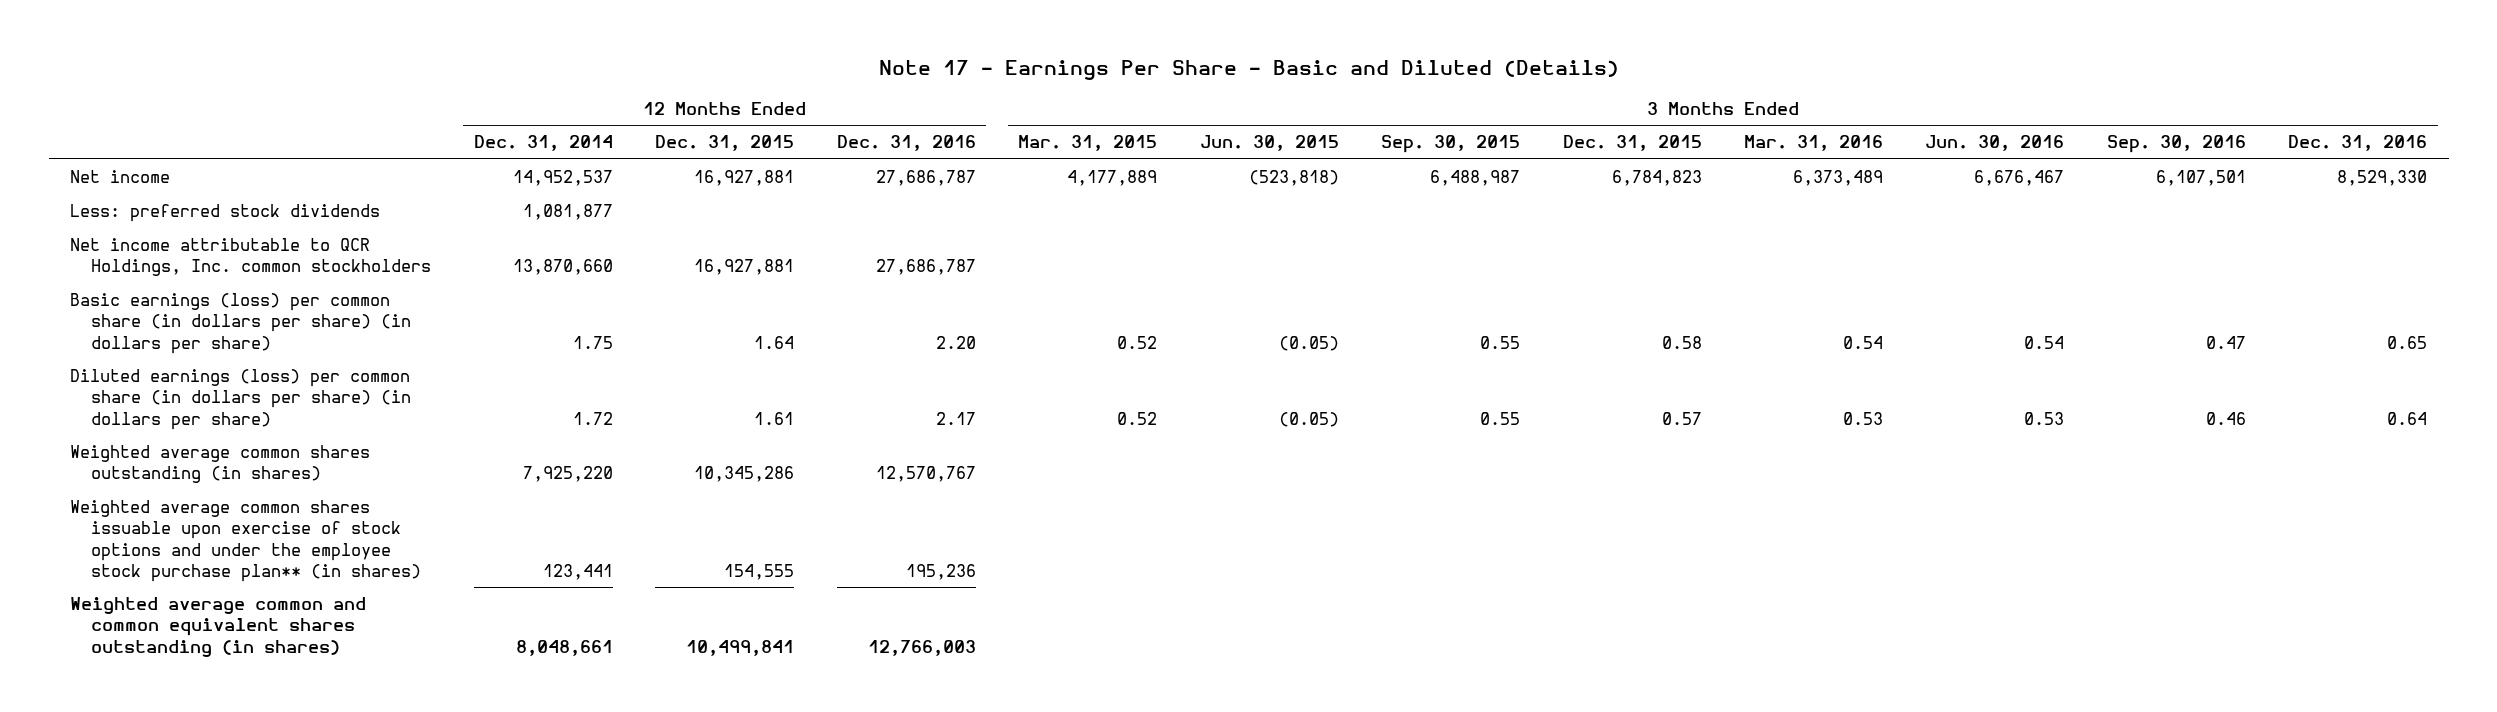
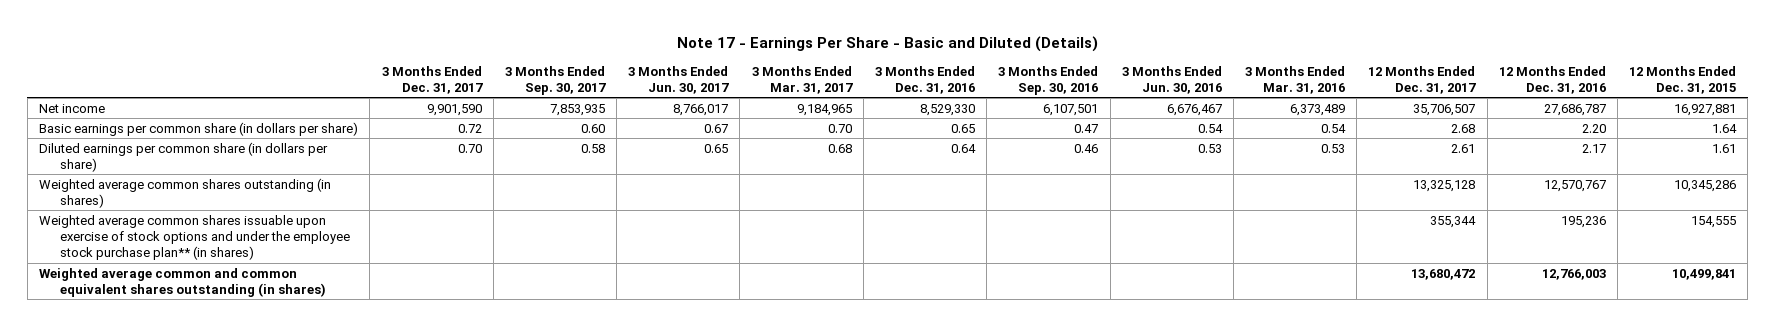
[473,135,613,152] Dec. 31, 2014 -> none
[1018,135,1158,152] Mar. 31, 2015 -> none
[1199,135,1339,152] Jun. 30, 2015 -> none
[1381,135,1521,154] Sep. 30, 2015 -> none
[1562,135,1702,152] Dec. 31, 2015 -> none
none -> [381,65,483,95] 3 Months Ended Dec. 31, 2017
none -> [504,65,606,96] 3 Months Ended Sep. 30, 2017
none -> [628,65,730,95] 3 Months Ended Jun. 30, 2017
none -> [751,65,853,95] 3 Months Ended Mar. 31, 2017
none -> [1368,65,1477,95] 12 Months Ended Dec. 31, 2017
[70,204,381,223] Less: preferred stock dividends -> none
[70,238,432,277] Net income attributable to QCR Holdings, Inc. common stockholders -> none
[70,293,412,354] Basic earnings (loss) per common share (in dollars per share) (in dollars per share) -> [39,121,359,136] Basic earnings per common share (in dollars per share)
[70,369,412,430] Diluted earnings (loss) per common share (in dollars per share) (in dollars per share) -> [39,141,329,173] Diluted earnings per common share (in dollars per share)

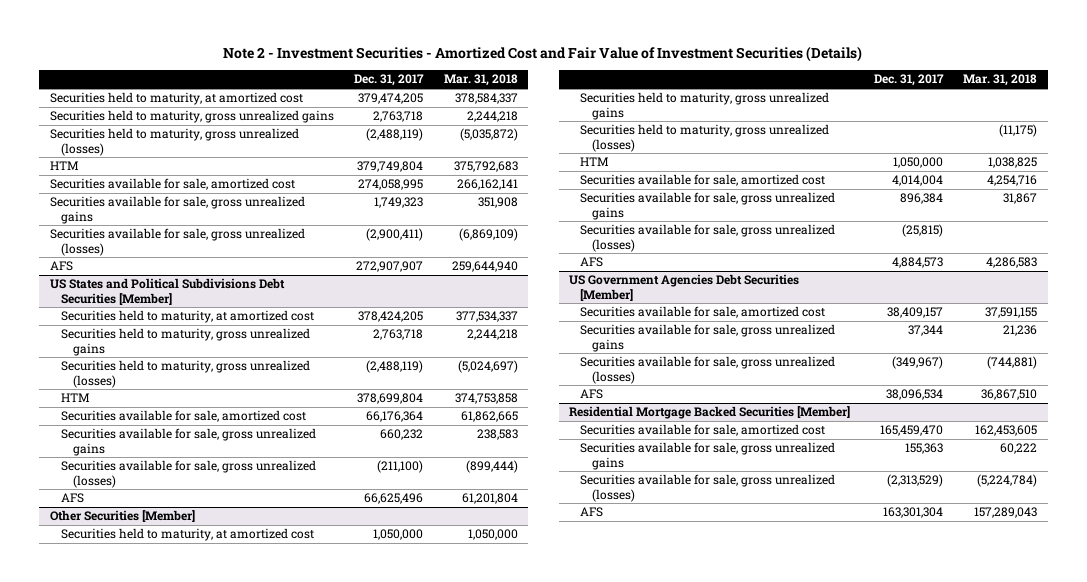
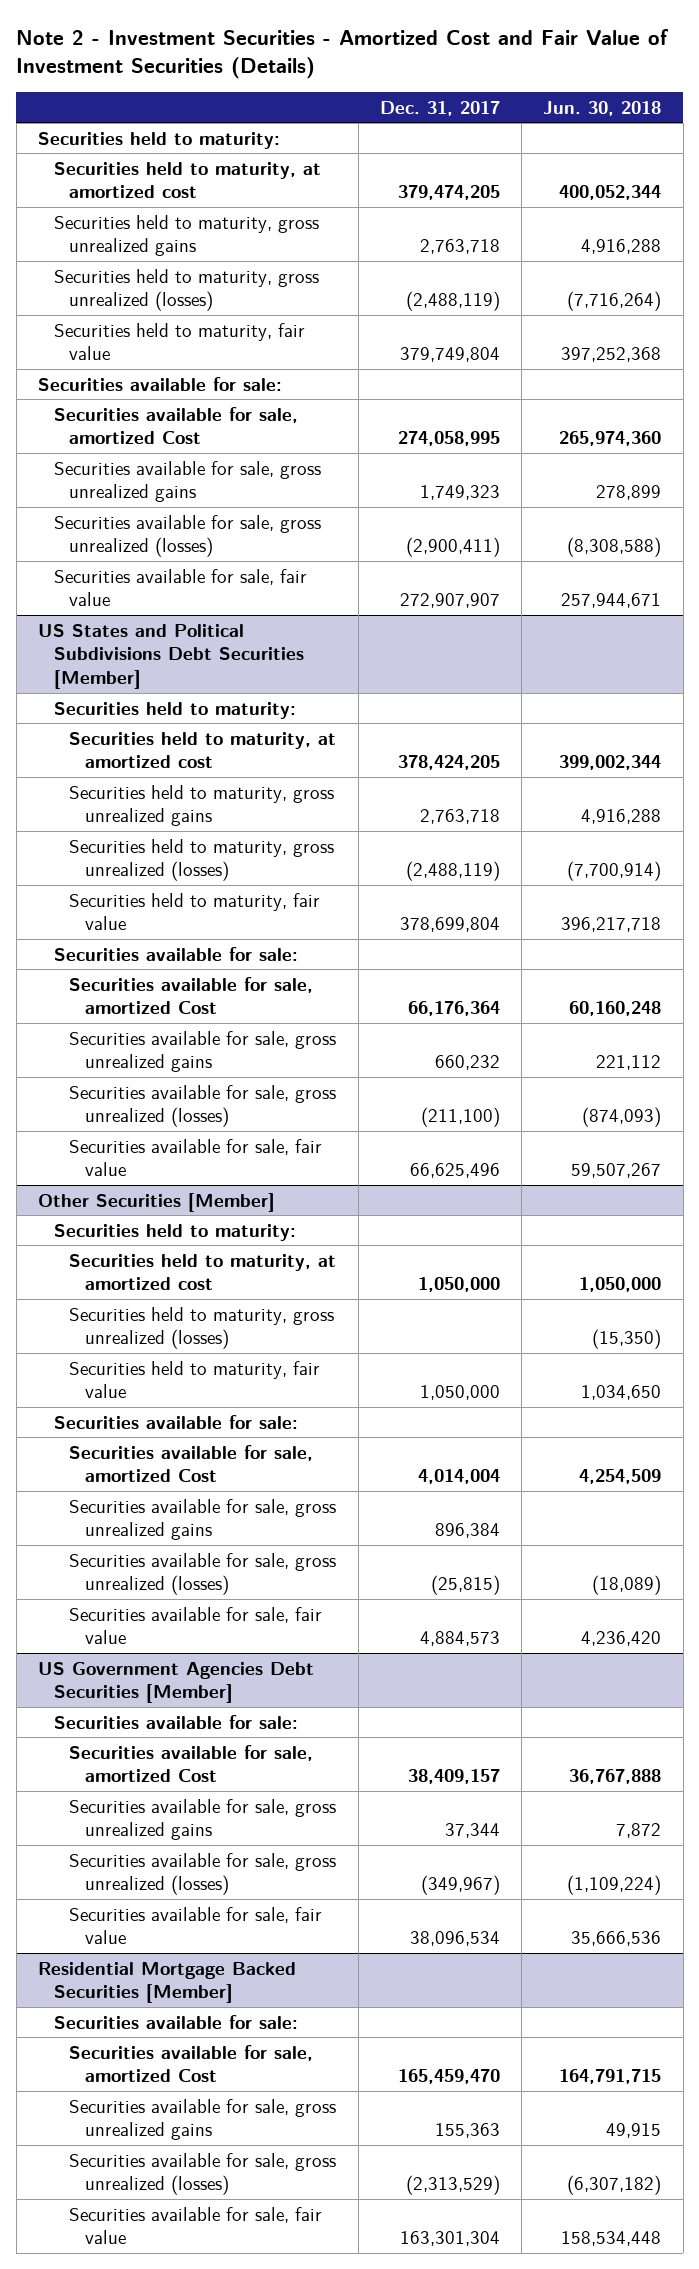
[444,74,519,87] Mar. 31, 2018 -> none
none -> [543,100,662,116] Jun. 30, 2018
none -> [38,131,281,149] Securities held to maturity:
[49,161,79,171] HTM -> [53,322,305,361] Securities held to maturity, fair value
none -> [38,376,283,391] Securities available for sale:
[49,178,295,191] Securities available for sale, amortized cost -> [53,406,298,445] Securities available for sale, amortized Cost
[49,261,73,272] AFS -> [53,568,307,607] Securities available for sale, fair value
none -> [53,701,296,719] Securities held to maturity:
[61,393,91,403] HTM -> [69,892,321,931] Securities held to maturity, fair value
none -> [53,946,298,961] Securities available for sale:
[61,410,307,423] Securities available for sale, amortized cost -> [69,976,314,1015] Securities available for sale, amortized Cost
[61,493,85,504] AFS -> [69,1138,323,1177] Securities available for sale, fair value
none -> [53,1223,296,1241] Securities held to maturity:
[580,92,830,120] Securities held to maturity, gross unrealized gains -> none
[580,157,610,167] HTM -> [69,1360,321,1399] Securities held to maturity, fair value
none -> [53,1414,298,1429] Securities available for sale:
[580,174,826,187] Securities available for sale, amortized cost -> [69,1444,314,1483] Securities available for sale, amortized Cost
[580,257,604,268] AFS -> [69,1606,323,1645] Securities available for sale, fair value
none -> [53,1714,298,1729] Securities available for sale:
[580,306,826,319] Securities available for sale, amortized cost -> [69,1744,314,1783] Securities available for sale, amortized Cost
[580,389,604,400] AFS -> [69,1906,323,1945] Securities available for sale, fair value
none -> [53,2014,298,2029] Securities available for sale:
[580,424,826,437] Securities available for sale, amortized cost -> [69,2044,314,2083] Securities available for sale, amortized Cost
[580,507,604,518] AFS -> [69,2206,323,2245] Securities available for sale, fair value

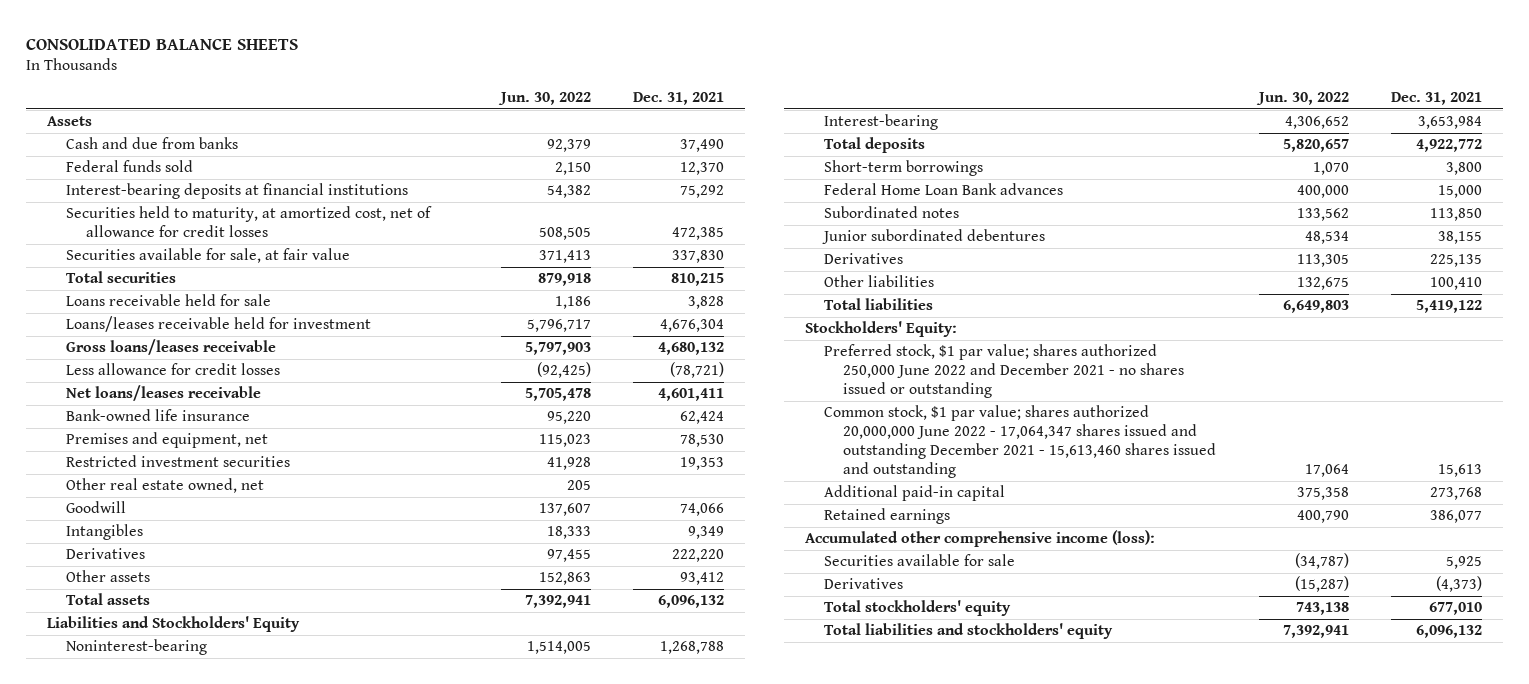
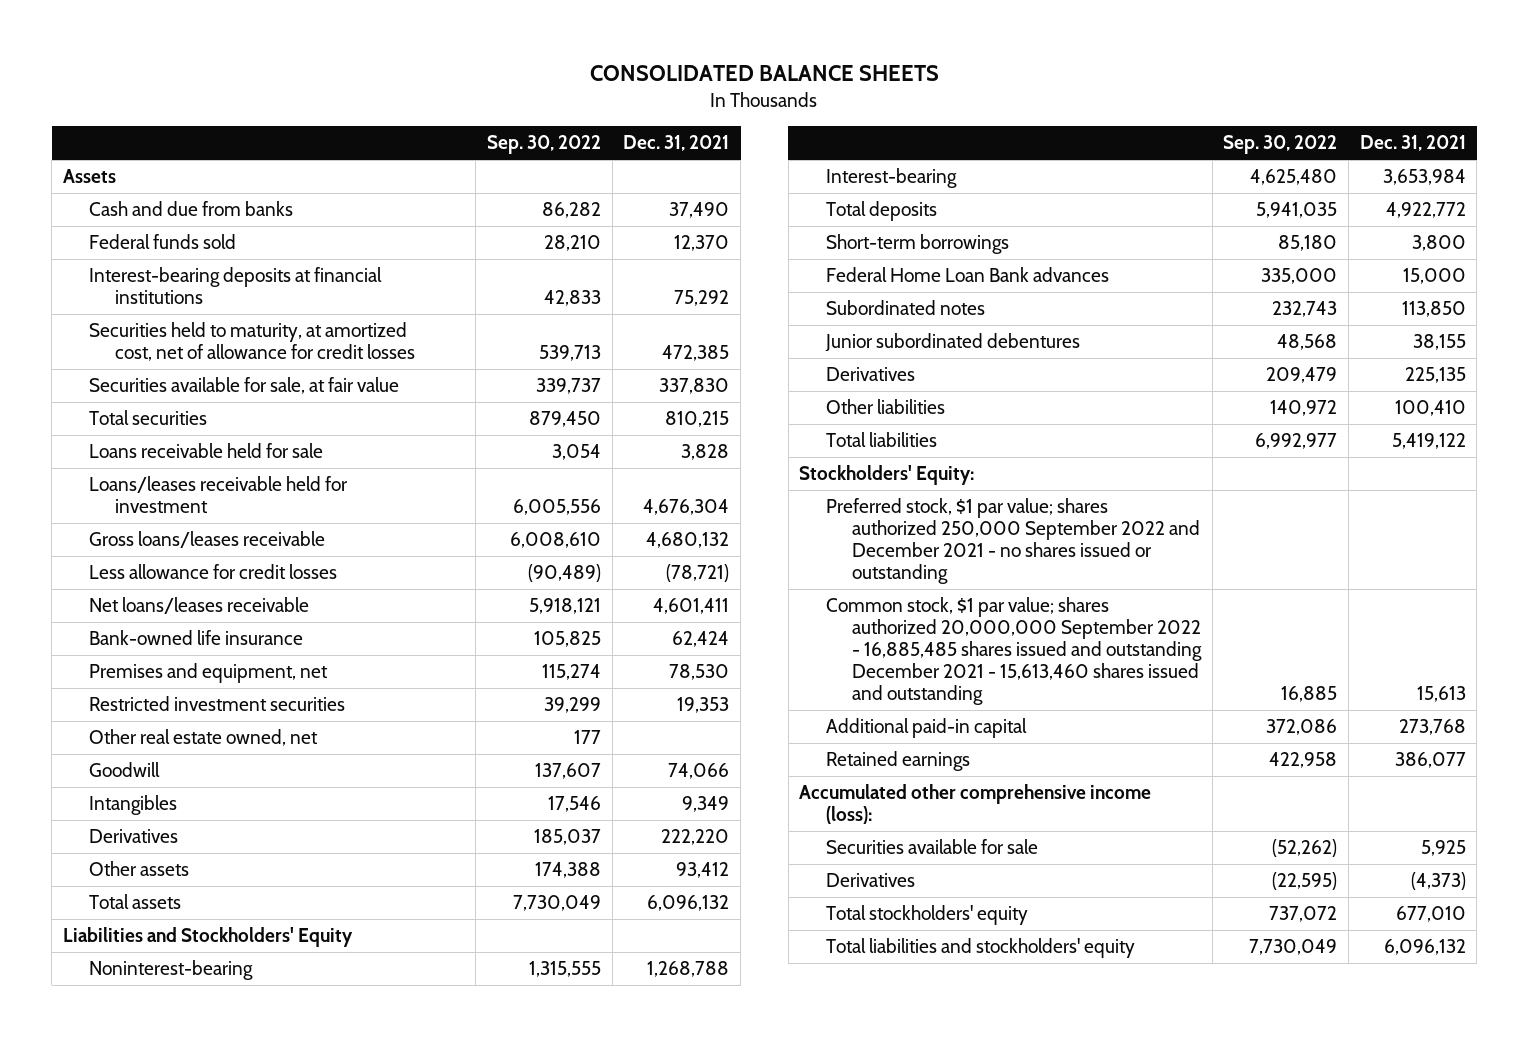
[498,91,592,105] Jun. 30, 2022 -> none
none -> [486,135,601,155] Sep. 30, 2022
[824,344,1185,399] Preferred stock, $1 par value; shares authorized 250,000 June 2022 and December 2021 - no shares issued or outstanding -> [825,498,1200,584] Preferred stock, $1 par value; shares authorized 250,000 September 2022 and December 2021 - no shares issued or outstanding
[824,405,1217,479] Common stock, $1 par value; shares authorized 20,000,000 June 2022 - 17,064,347 shares issued and outstanding December 2021 - 15,613,460 shares issued and outstanding -> [825,597,1202,705] Common stock, $1 par value; shares authorized 20,000,000 September 2022 - 16,885,485 shares issued and outstanding December 2021 - 15,613,460 shares issued and outstanding

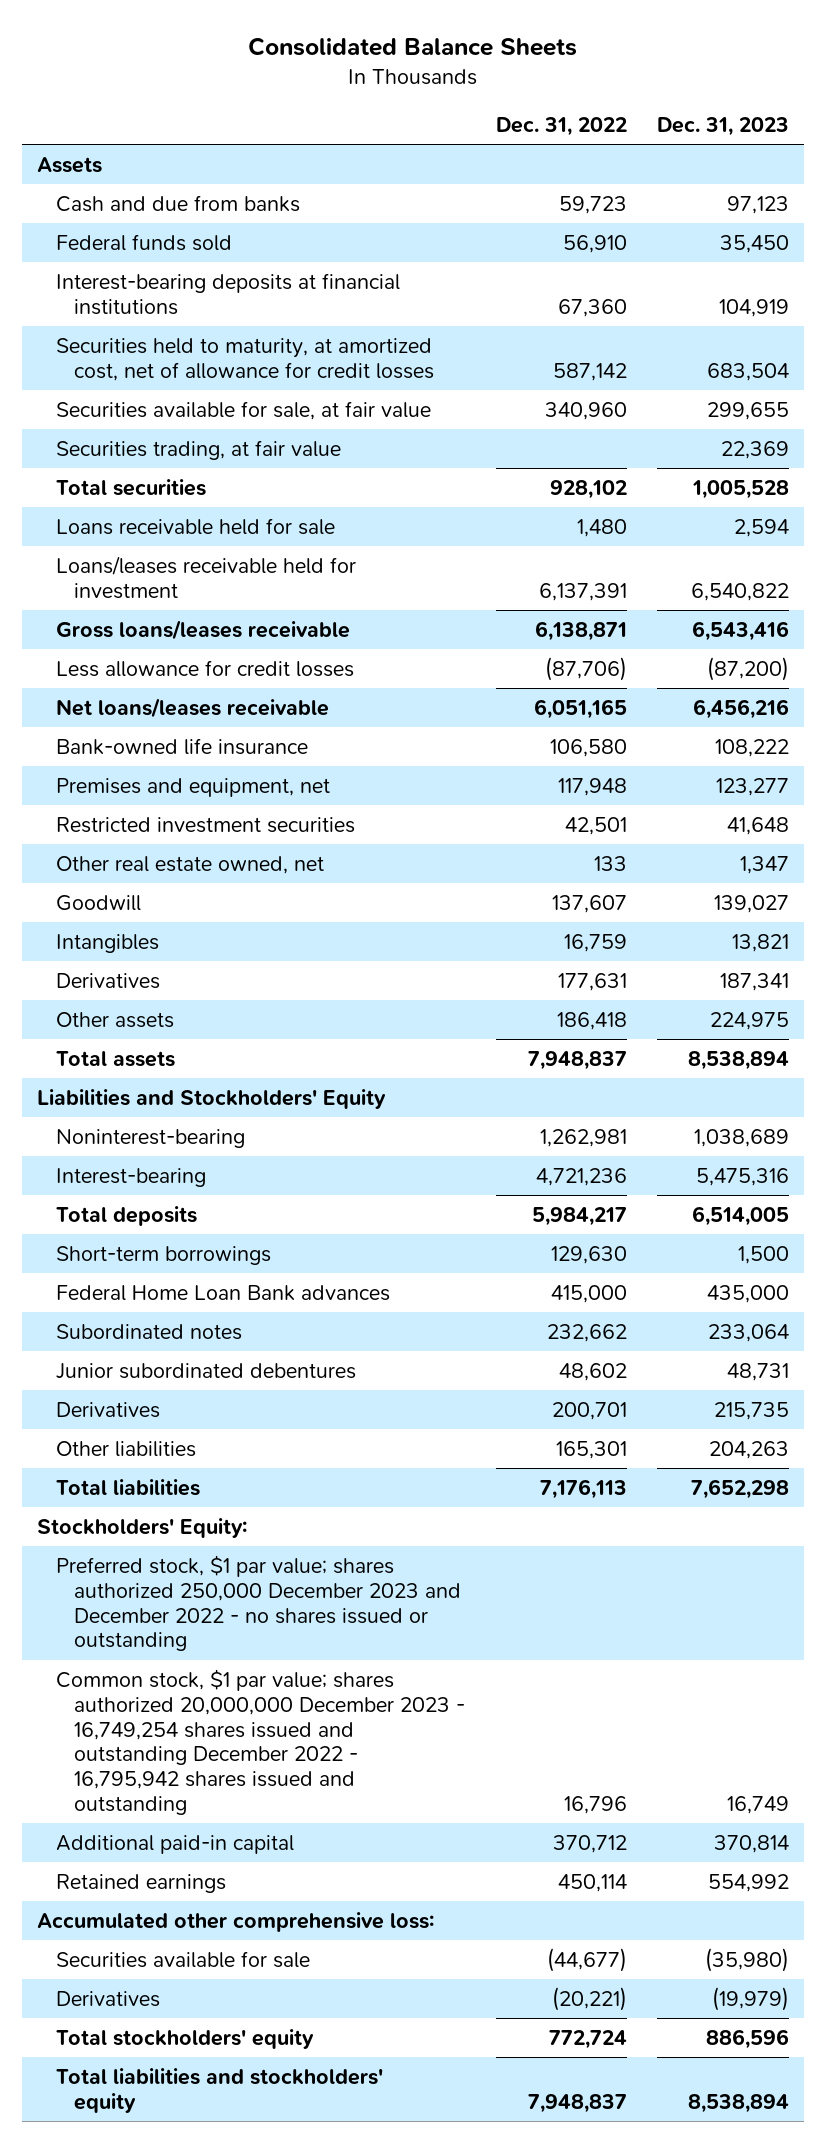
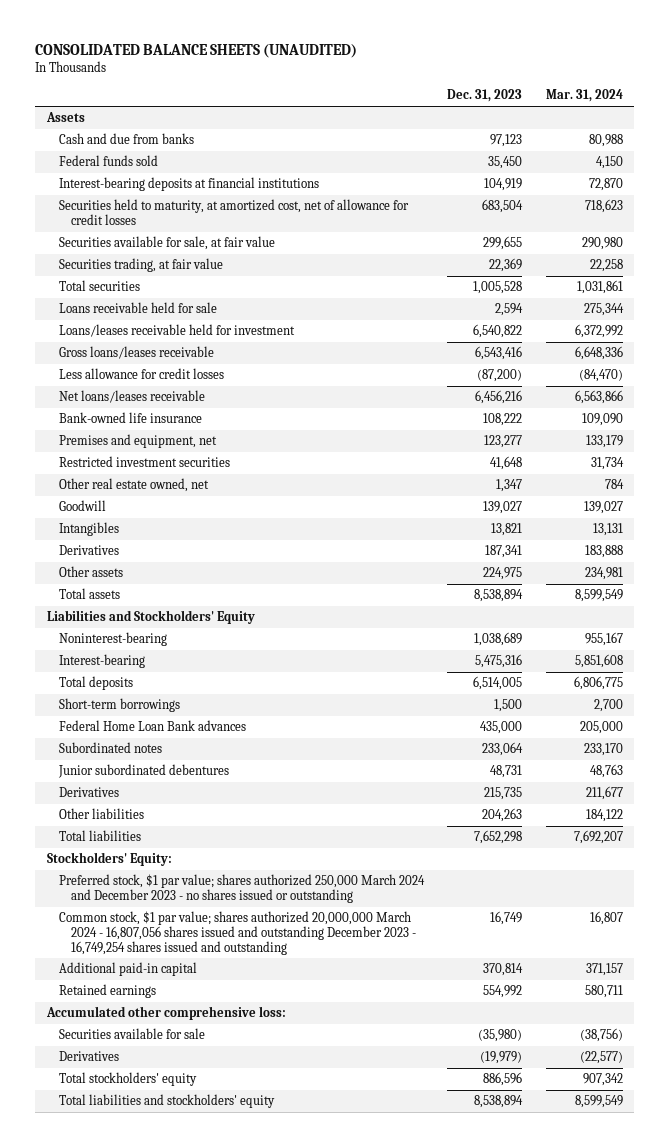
[248,36,578,56] Consolidated Balance Sheets -> [35,43,358,58] CONSOLIDATED BALANCE SHEETS (UNAUDITED)
[495,116,627,136] Dec. 31, 2022 -> none
none -> [545,89,623,103] Mar. 31, 2024
[55,1554,461,1652] Preferred stock, $1 par value; shares authorized 250,000 December 2023 and December 2022 - no shares issued or outstanding -> [58,874,425,903] Preferred stock, $1 par value; shares authorized 250,000 March 2024 and December 2023 - no shares issued or outstanding
[55,1668,465,1815] Common stock, $1 par value; shares authorized 20,000,000 December 2023 - 16,749,254 shares issued and outstanding December 2022 - 16,795,942 shares issued and outstanding -> [58,911,416,955] Common stock, $1 par value; shares authorized 20,000,000 March 2024 - 16,807,056 shares issued and outstanding December 2023 - 16,749,254 shares issued and outstanding

